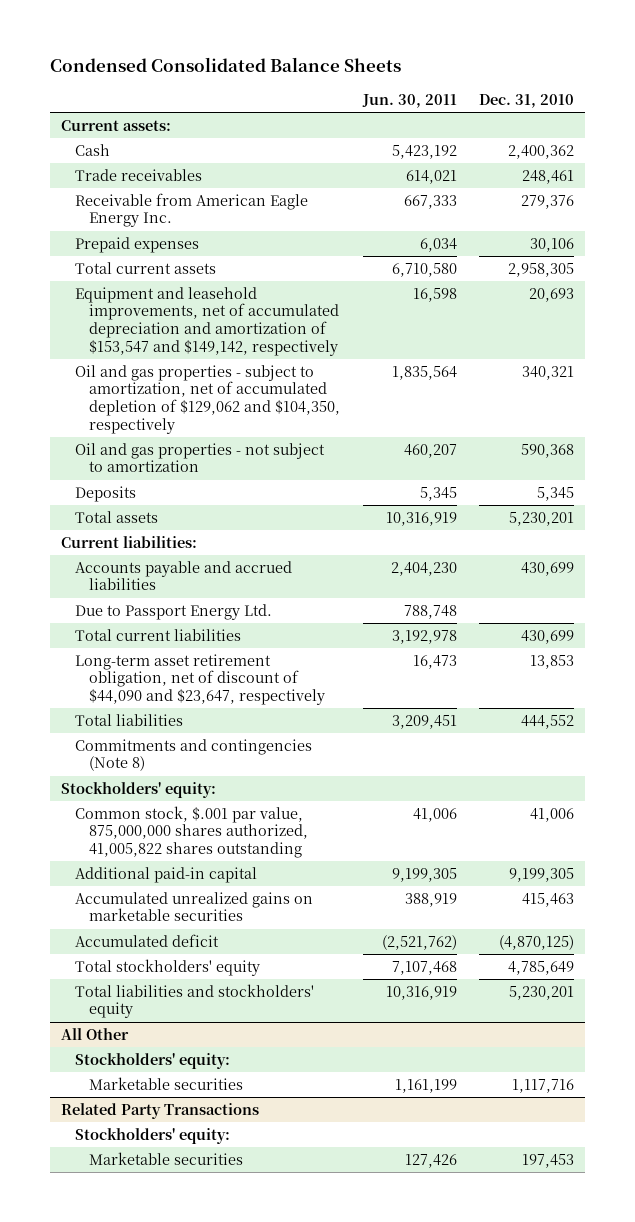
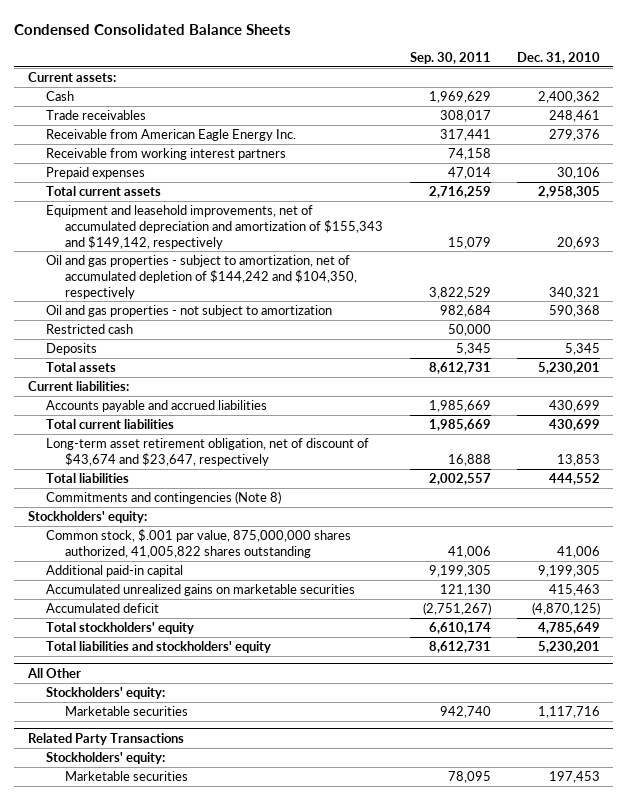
[361,93,457,108] Jun. 30, 2011 -> none
none -> [409,52,491,65] Sep. 30, 2011
none -> [46,148,287,161] Receivable from working interest partners
[75,286,340,356] Equipment and leasehold improvements, net of accumulated depreciation and amortization of $153,547 and $149,142, respectively -> [46,205,384,249] Equipment and leasehold improvements, net of accumulated depreciation and amortization of $155,343 and $149,142, respectively
[75,364,341,434] Oil and gas properties - subject to amortization, net of accumulated depletion of $129,062 and $104,350, respectively -> [46,255,358,299] Oil and gas properties - subject to amortization, net of accumulated depletion of $144,242 and $104,350, respectively
none -> [46,324,134,335] Restricted cash
[75,603,273,620] Due to Passport Energy Ltd. -> none
[75,653,326,706] Long-term asset retirement obligation, net of discount of $44,090 and $23,647, respectively -> [46,438,370,466] Long-term asset retirement obligation, net of discount of $43,674 and $23,647, respectively

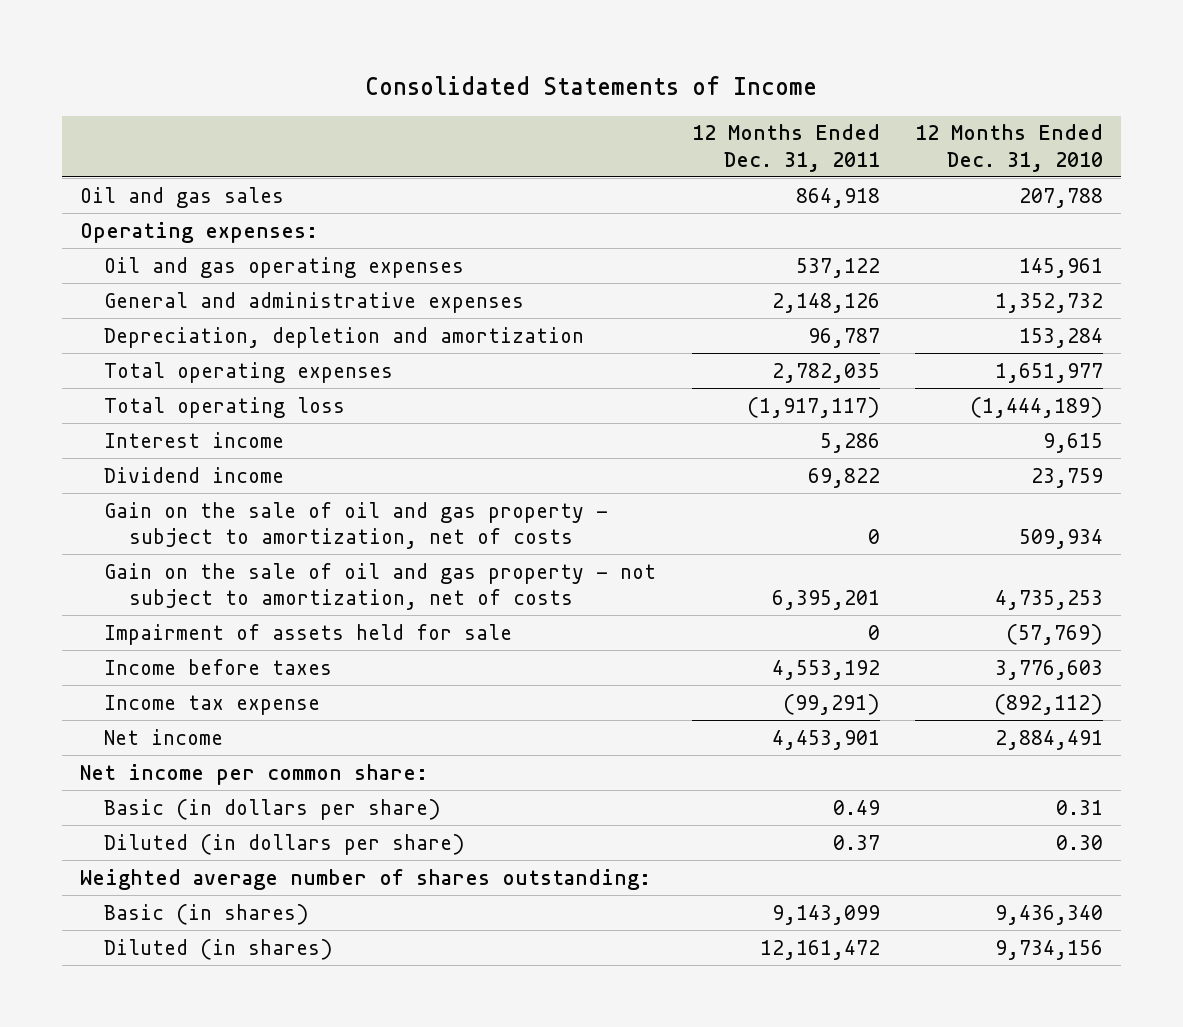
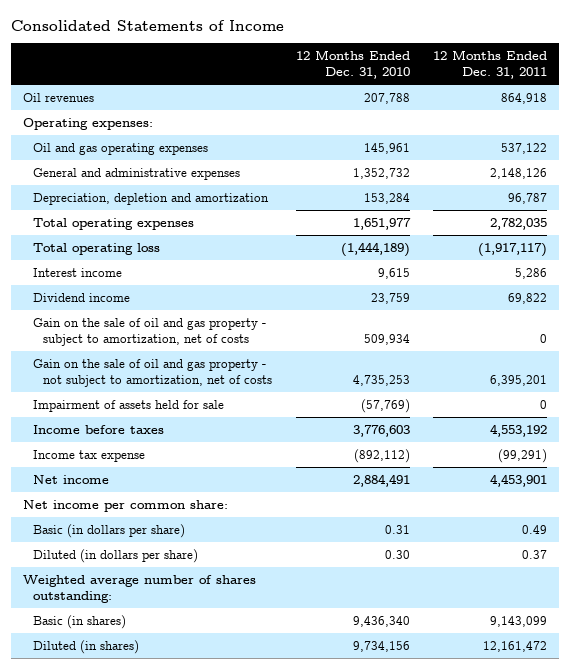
[79,186,284,208] Oil and gas sales -> [22,92,94,102] Oil revenues

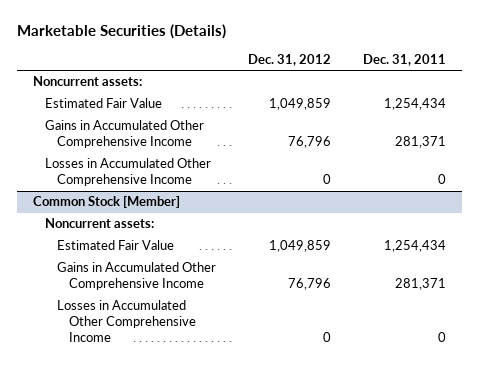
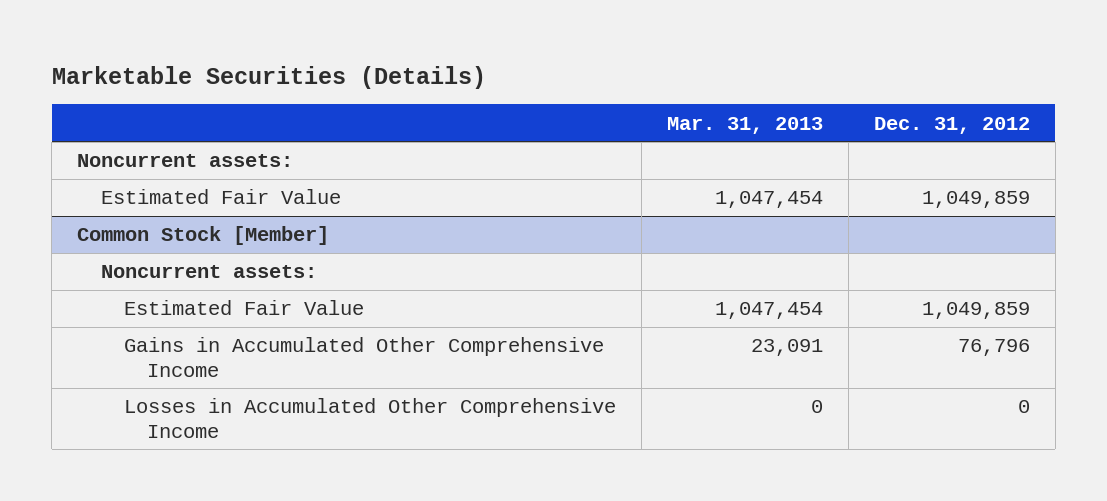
[362,53,446,66] Dec. 31, 2011 -> none
none -> [666,116,823,134] Mar. 31, 2013
[44,120,204,149] Gains in Accumulated Other Comprehensive Income -> none
[44,158,211,187] Losses in Accumulated Other Comprehensive Income -> none

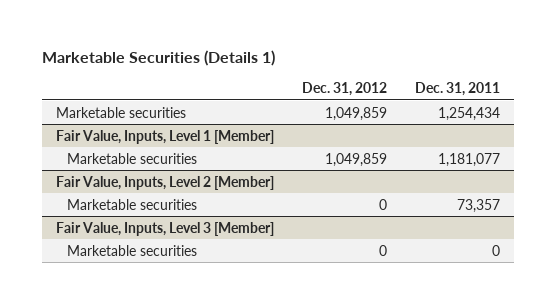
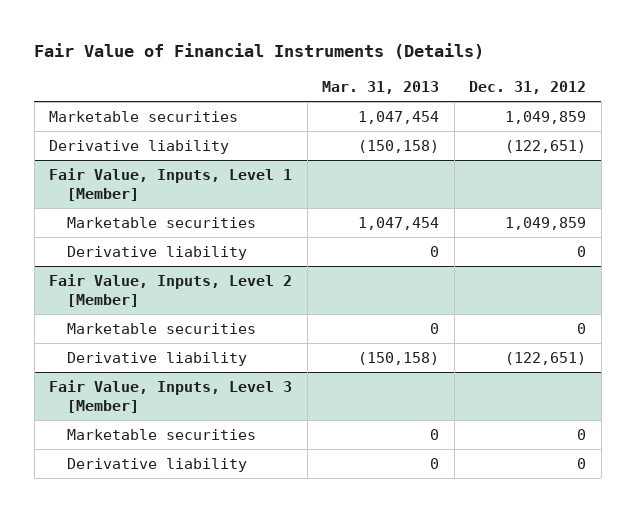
[41,49,275,66] Marketable Securities (Details 1) -> [34,43,485,60] Fair Value of Financial Instruments (Details)
[414,81,500,96] Dec. 31, 2011 -> none
none -> [322,81,440,95] Mar. 31, 2013
none -> [49,139,230,154] Derivative liability
none -> [66,245,247,260] Derivative liability
none -> [66,351,247,366] Derivative liability
none -> [66,457,247,472] Derivative liability

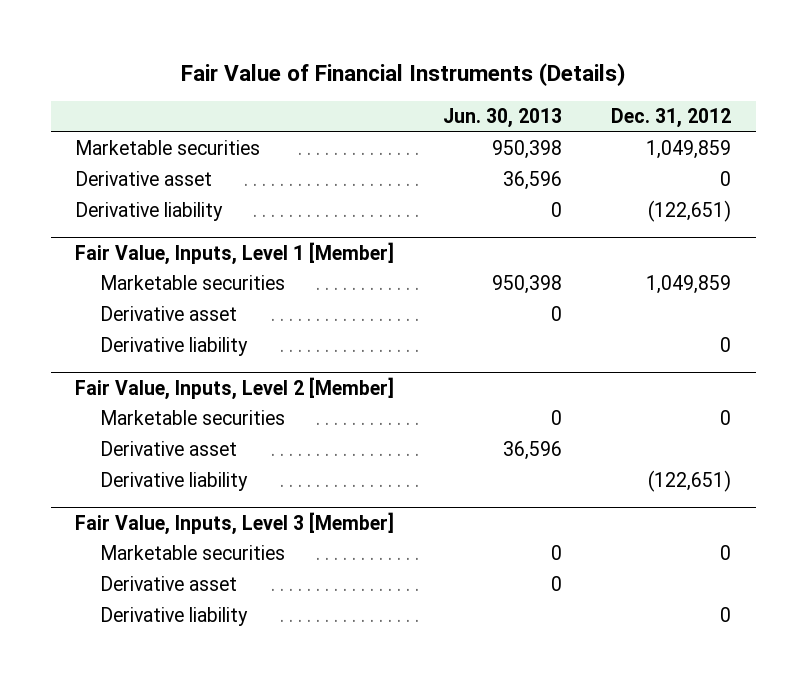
[322,81,440,95] Mar. 31, 2013 -> none
none -> [443,108,563,129] Jun. 30, 2013
none -> [75,171,213,187] Derivative asset
none -> [100,306,238,322] Derivative asset
none -> [100,441,238,457] Derivative asset
none -> [100,576,238,592] Derivative asset

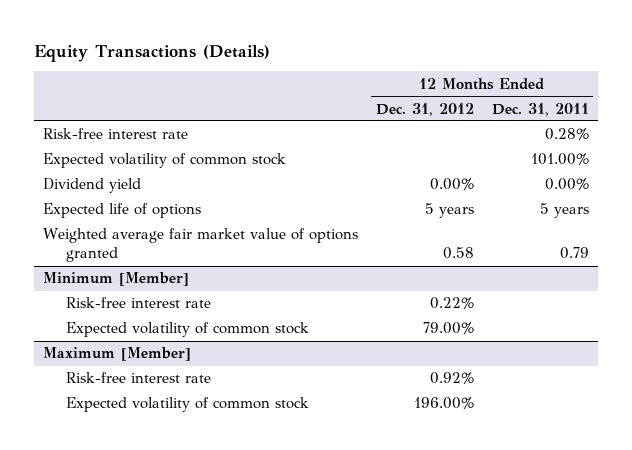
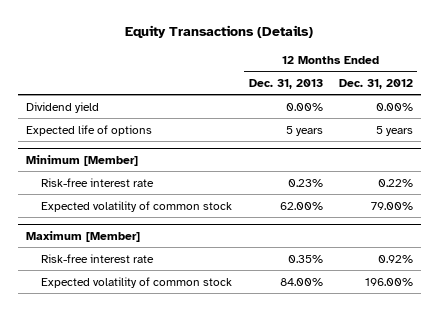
[491,102,589,116] Dec. 31, 2011 -> none
none -> [248,79,323,90] Dec. 31, 2013
[42,128,188,140] Risk-free interest rate -> none
[42,153,286,169] Expected volatility of common stock -> none
[42,228,358,263] Weighted average fair market value of options granted -> none

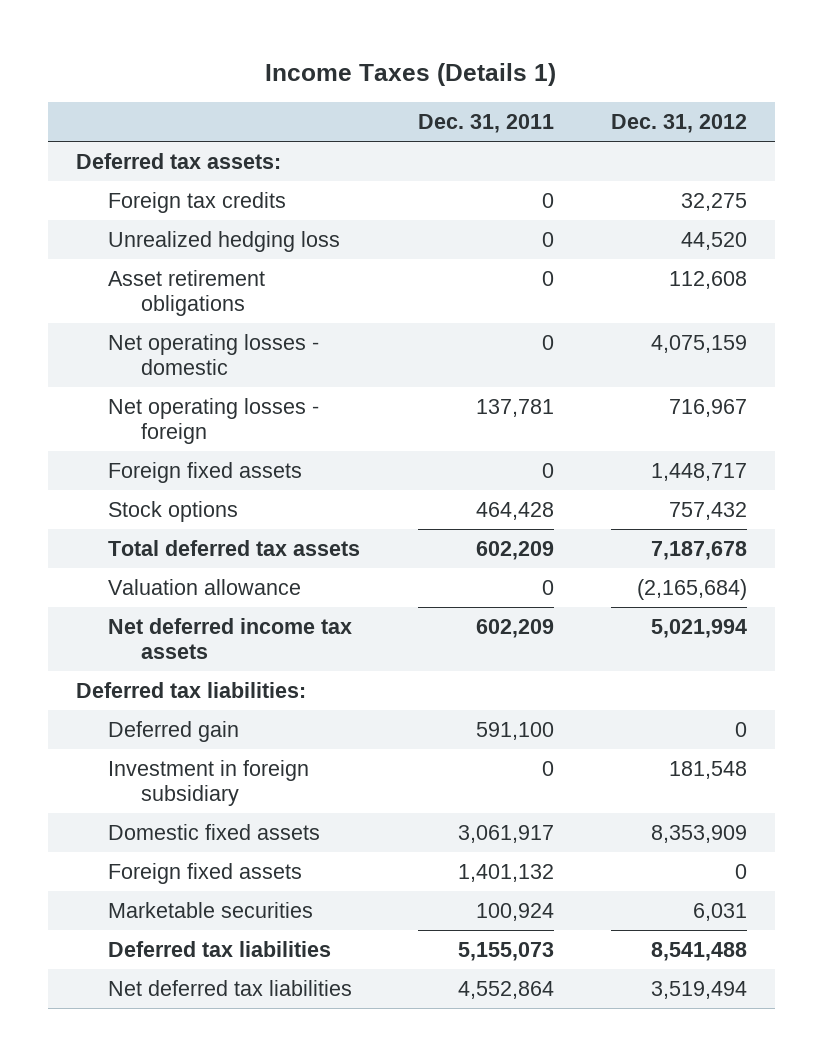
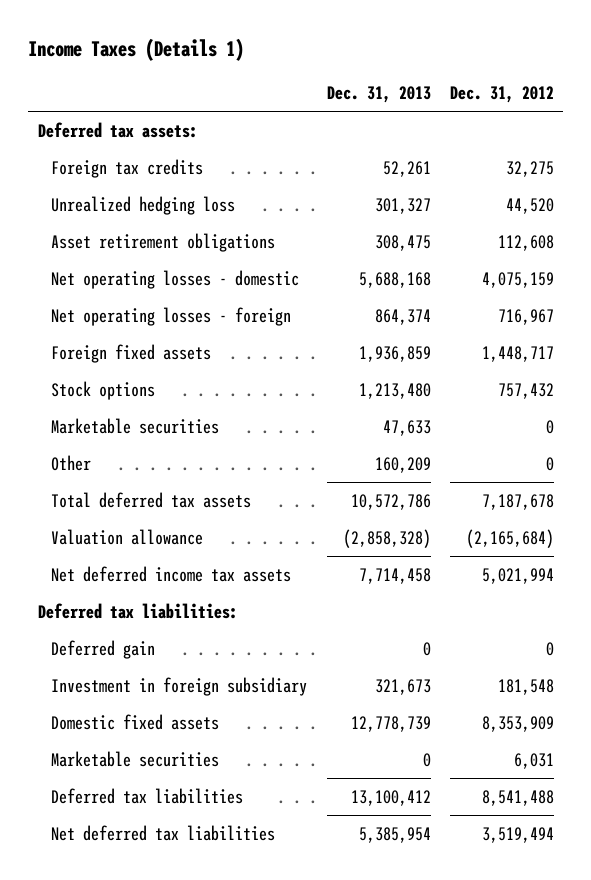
[417,113,554,133] Dec. 31, 2011 -> none
none -> [326,85,431,103] Dec. 31, 2013
none -> [51,417,220,434] Marketable securities
none -> [51,454,92,471] Other
[108,862,303,884] Foreign fixed assets -> none

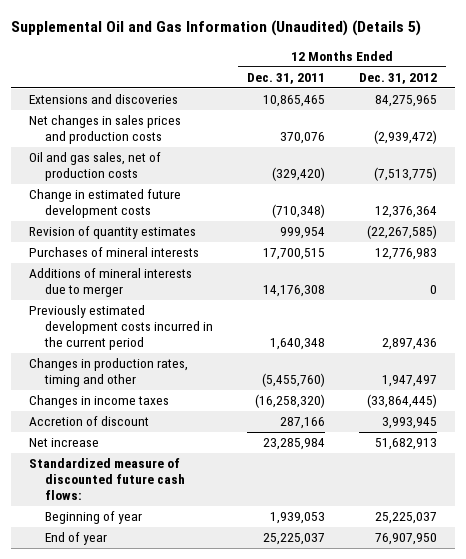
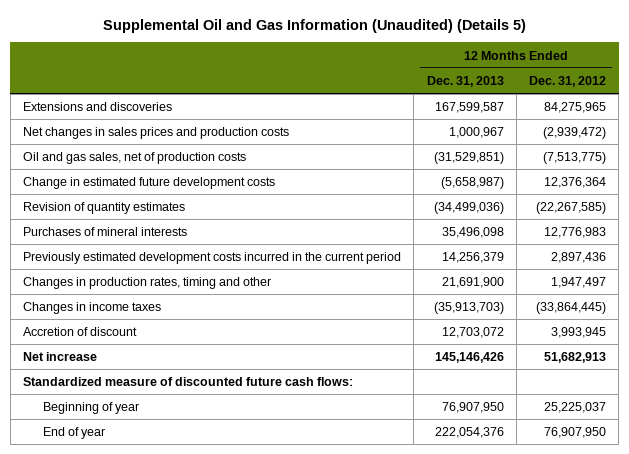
[247,73,326,85] Dec. 31, 2011 -> none
none -> [426,75,504,87] Dec. 31, 2013
[28,268,192,298] Additions of mineral interests due to merger -> none

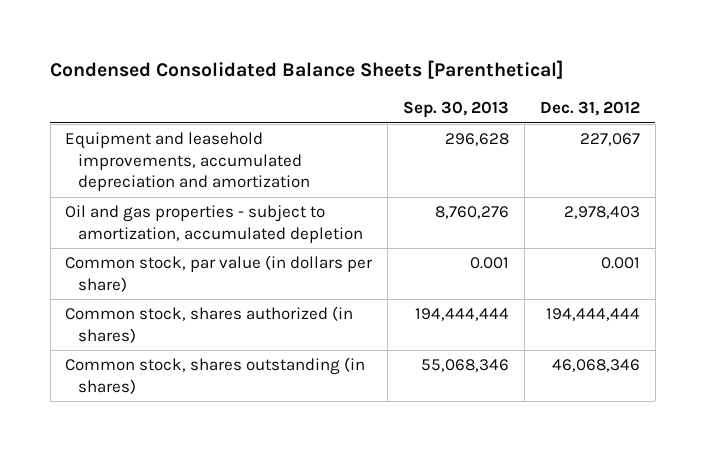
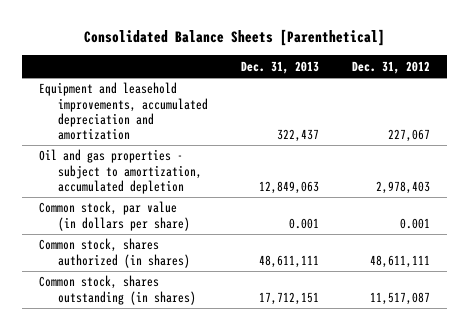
[50,60,565,80] Condensed Consolidated Balance Sheets [Parenthetical] -> [83,29,385,47] Consolidated Balance Sheets [Parenthetical]
[403,101,510,119] Sep. 30, 2013 -> none
none -> [240,60,319,74] Dec. 31, 2013
[545,308,640,322] 194,444,444 -> [370,254,431,268] 48,611,111
[551,359,640,373] 46,068,346 -> [370,291,431,305] 11,517,087

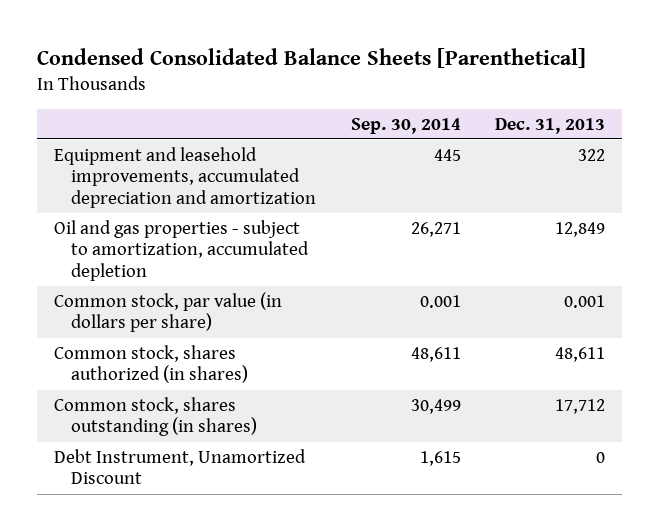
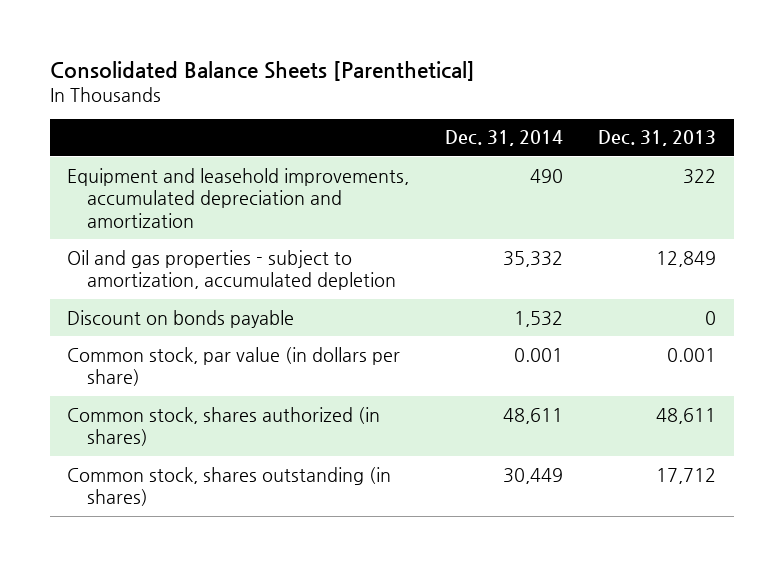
[36,48,586,69] Condensed Consolidated Balance Sheets [Parenthetical] -> [49,61,475,82] Consolidated Balance Sheets [Parenthetical]
[350,117,461,134] Sep. 30, 2014 -> none
none -> [444,130,563,147] Dec. 31, 2014
none -> [67,309,295,328] Discount on bonds payable
[53,448,306,485] Debt Instrument, Unamortized Discount -> none

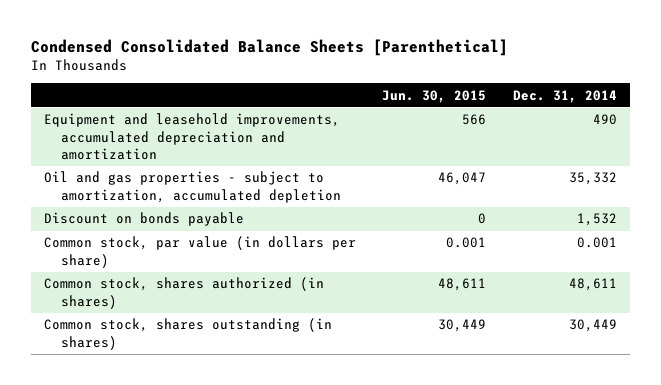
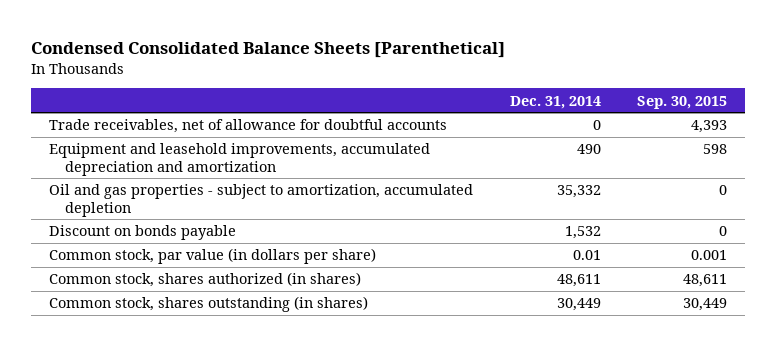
[382,89,487,103] Jun. 30, 2015 -> none
none -> [636,95,727,109] Sep. 30, 2015
none -> [49,119,448,134] Trade receivables, net of allowance for doubtful accounts
[576,237,617,249] 0.001 -> [572,250,601,261] 0.01

